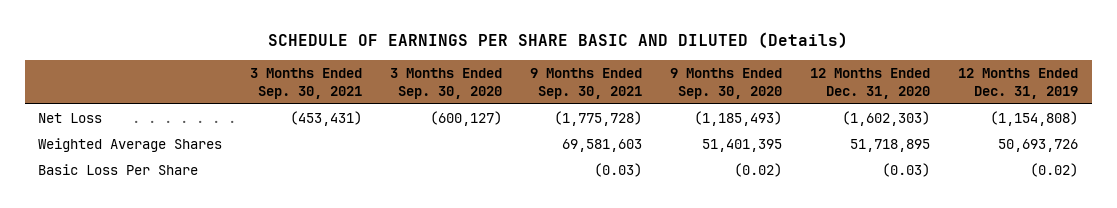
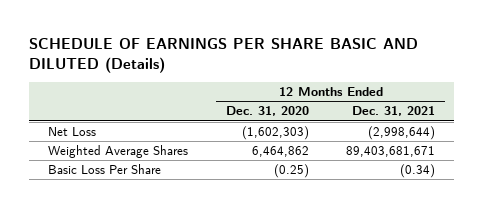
[250,68,363,99] 3 Months Ended Sep. 30, 2021 -> none
[390,68,503,99] 3 Months Ended Sep. 30, 2020 -> none
[530,68,643,99] 9 Months Ended Sep. 30, 2021 -> none
[670,68,783,99] 9 Months Ended Sep. 30, 2020 -> none
[958,68,1079,99] 12 Months Ended Dec. 31, 2019 -> none
none -> [352,106,436,117] Dec. 31, 2021
[850,139,931,153] 51,718,895 -> [251,146,309,158] 6,464,862
[882,163,931,178] (0.03) -> [273,164,309,179] (0.25)

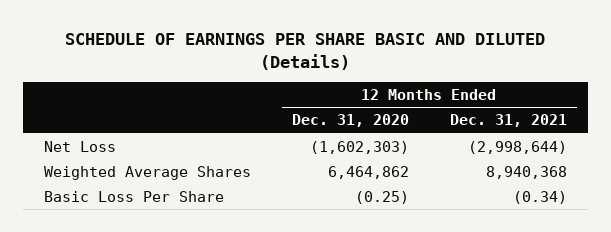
[346,146,436,158] 89,403,681,671 -> [486,165,568,179] 8,940,368

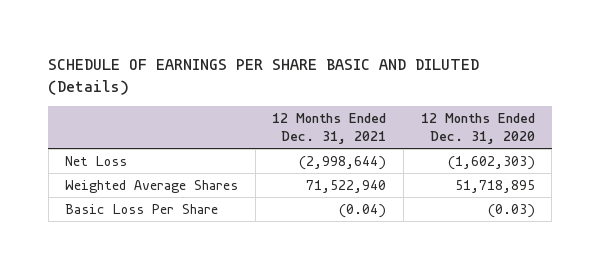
[327,165,409,179] 6,464,862 -> [454,179,535,193] 51,718,895
[486,165,568,179] 8,940,368 -> [306,179,387,193] 71,522,940
[354,190,409,204] (0.25) -> [487,203,535,218] (0.03)
[513,190,568,204] (0.34) -> [339,203,387,218] (0.04)

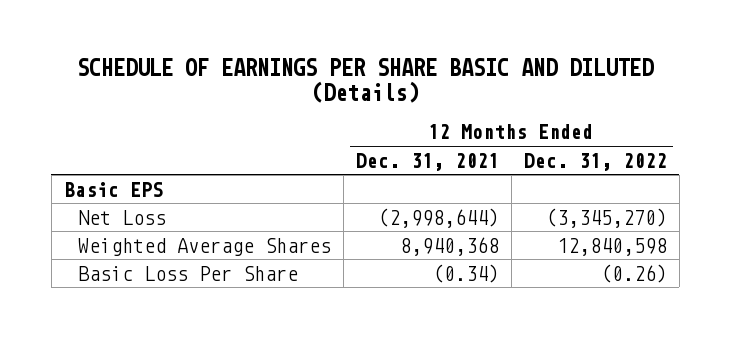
[420,112,535,145] 12 Months Ended Dec. 31, 2020 -> none
none -> [523,152,667,171] Dec. 31, 2022
none -> [63,181,163,197] Basic EPS
[306,179,387,193] 71,522,940 -> [399,236,499,256] 8,940,368
[339,203,387,218] (0.04) -> [432,263,499,283] (0.34)

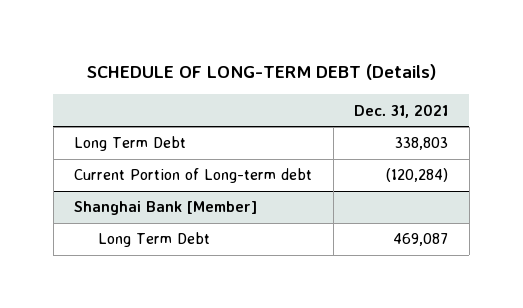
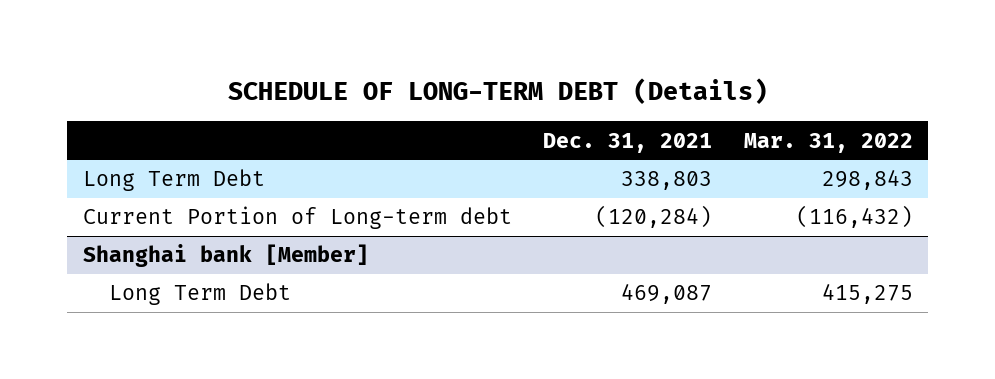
none -> [743,132,913,153] Mar. 31, 2022
[74,201,258,216] Shanghai Bank [Member] -> [82,244,369,268] Shanghai bank [Member]

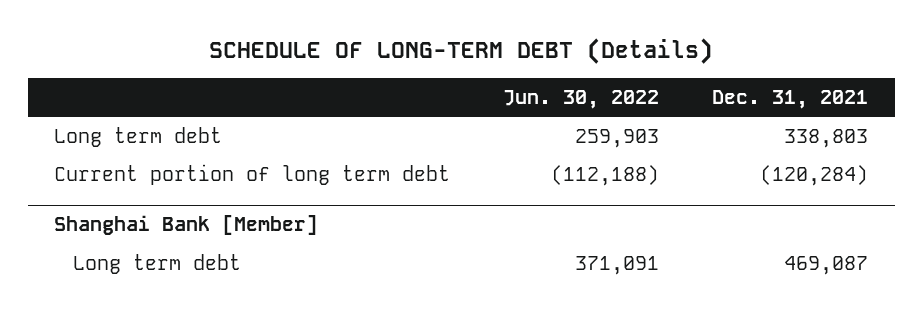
[743,132,913,153] Mar. 31, 2022 -> none
none -> [503,90,660,110] Jun. 30, 2022
[82,169,265,192] Long Term Debt -> [54,126,223,147] Long term debt
[82,206,512,230] Current Portion of Long-term debt -> [54,163,451,185] Current portion of long term debt
[82,244,369,268] Shanghai bank [Member] -> [54,215,319,236] Shanghai Bank [Member]
[108,283,291,306] Long Term Debt -> [72,253,241,274] Long term debt

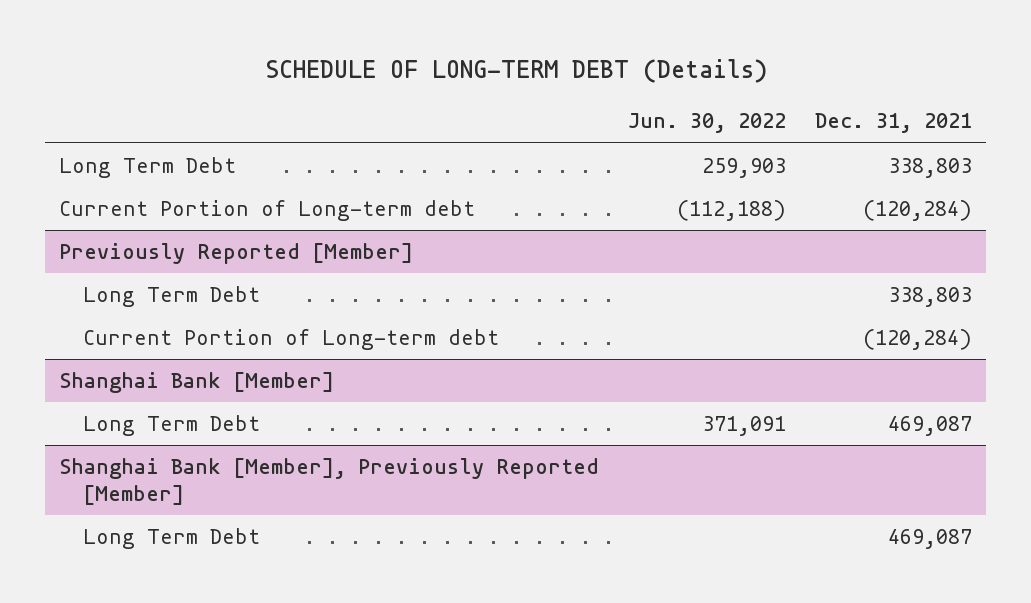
[54,126,223,147] Long term debt -> [59,157,237,179] Long Term Debt
[54,163,451,185] Current portion of long term debt -> [59,200,476,222] Current Portion of Long-term debt
none -> [59,243,414,265] Previously Reported [Member]
none -> [83,286,261,308] Long Term Debt
none -> [83,329,500,351] Current Portion of Long-term debt
[72,253,241,274] Long term debt -> [83,415,261,437] Long Term Debt
none -> [59,458,600,505] Shanghai Bank [Member], Previously Reported [Member]
none -> [83,528,261,550] Long Term Debt

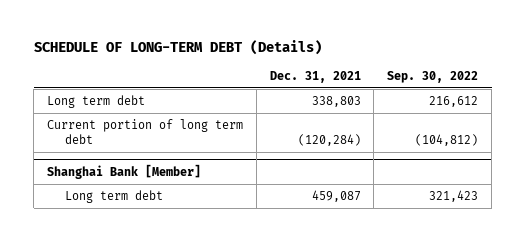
[628,113,787,134] Jun. 30, 2022 -> none
none -> [387,70,479,83] Sep. 30, 2022
[59,243,414,265] Previously Reported [Member] -> none
[83,286,261,308] Long Term Debt -> none
[83,329,500,351] Current Portion of Long-term debt -> none
[59,157,237,179] Long Term Debt -> [46,95,145,109] Long term debt
[59,200,476,222] Current Portion of Long-term debt -> [46,119,243,145] Current portion of long term debt
[59,458,600,505] Shanghai Bank [Member], Previously Reported [Member] -> none
[83,528,261,550] Long Term Debt -> none
[83,415,261,437] Long Term Debt -> [65,190,164,204] Long term debt
[887,416,972,437] 469,087 -> [311,190,361,203] 459,087

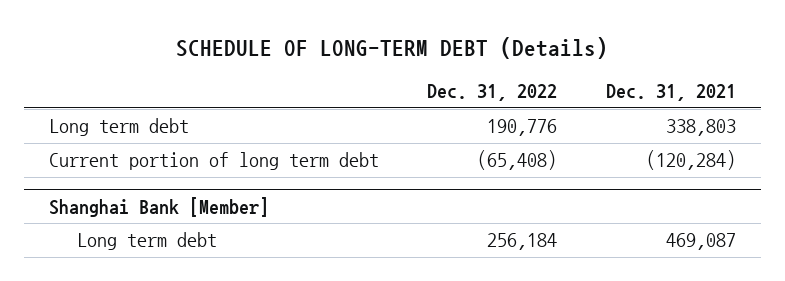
[387,70,479,83] Sep. 30, 2022 -> none
none -> [427,84,558,102] Dec. 31, 2022
[311,190,361,203] 459,087 -> [666,233,737,251] 469,087

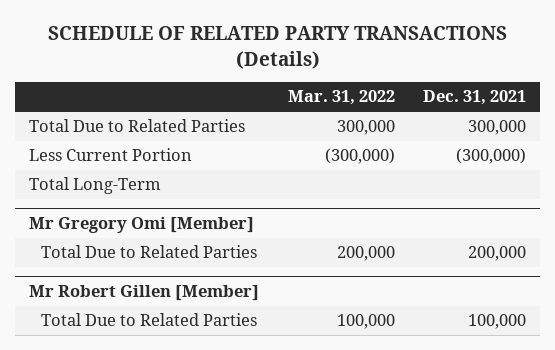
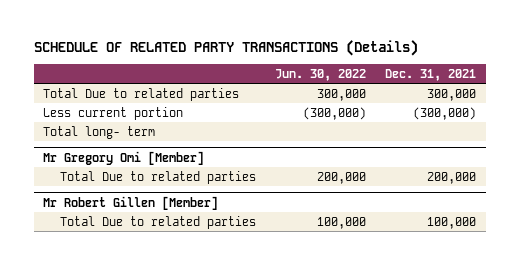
[287,90,395,106] Mar. 31, 2022 -> none
none -> [275,69,367,82] Jun. 30, 2022
[29,119,246,133] Total Due to Related Parties -> [43,87,240,101] Total Due to related parties
[29,148,193,162] Less Current Portion -> [43,106,184,120] Less current portion
[29,177,162,195] Total Long-Term -> [43,125,156,139] Total long- term
[40,245,257,259] Total Due to Related Parties -> [60,170,257,184] Total Due to related parties
[40,313,257,327] Total Due to Related Parties -> [60,215,257,229] Total Due to related parties

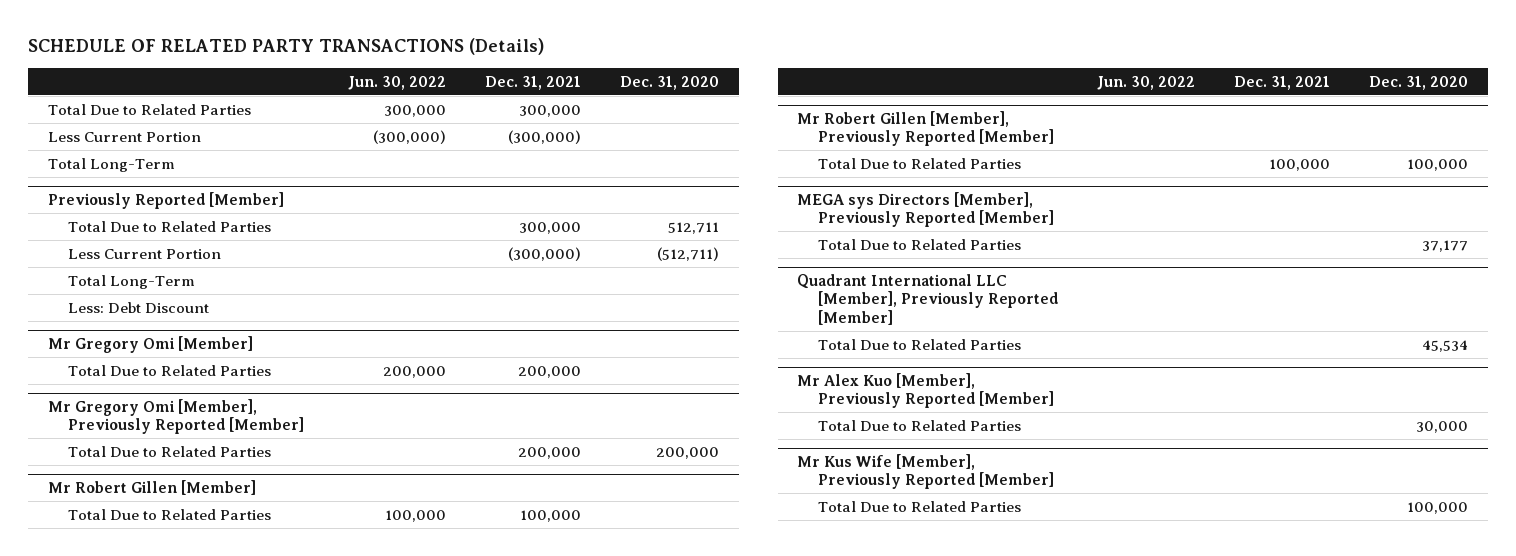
none -> [620,75,720,90] Dec. 31, 2020
[43,87,240,101] Total Due to related parties -> [47,103,251,115] Total Due to Related Parties
[43,106,184,120] Less current portion -> [47,131,201,142] Less Current Portion
[43,125,156,139] Total long- term -> [47,157,175,172] Total Long-Term
none -> [47,191,284,209] Previously Reported [Member]
none -> [68,220,272,232] Total Due to Related Parties
none -> [68,248,222,259] Less Current Portion
none -> [68,274,196,289] Total Long-Term
none -> [68,301,210,313] Less: Debt Discount
[60,170,257,184] Total Due to related parties -> [68,364,272,376] Total Due to Related Parties
none -> [47,398,305,435] Mr Gregory Omi [Member], Previously Reported [Member]
none -> [68,445,272,457] Total Due to Related Parties
[60,215,257,229] Total Due to related parties -> [68,508,272,520] Total Due to Related Parties
none -> [797,110,1054,147] Mr Robert Gillen [Member], Previously Reported [Member]
none -> [817,157,1021,169] Total Due to Related Parties
none -> [797,191,1054,228] MEGA sys Directors [Member], Previously Reported [Member]
none -> [817,238,1021,250] Total Due to Related Parties
none -> [797,273,1058,325] Quadrant International LLC [Member], Previously Reported [Member]
none -> [817,338,1021,350] Total Due to Related Parties
none -> [797,372,1054,409] Mr Alex Kuo [Member], Previously Reported [Member]
none -> [817,419,1021,431] Total Due to Related Parties
none -> [797,453,1054,490] Mr Kus Wife [Member], Previously Reported [Member]
none -> [817,500,1021,512] Total Due to Related Parties

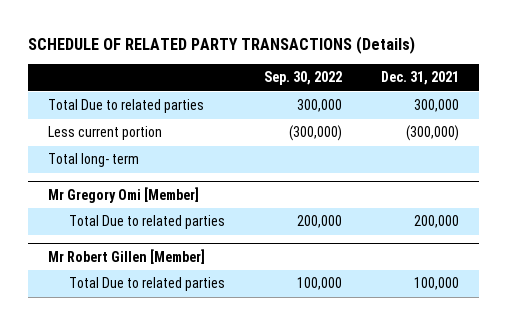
[347,75,446,90] Jun. 30, 2022 -> none
[620,75,720,90] Dec. 31, 2020 -> none
none -> [263,71,342,86] Sep. 30, 2022
[47,191,284,209] Previously Reported [Member] -> none
[68,220,272,232] Total Due to Related Parties -> none
[68,248,222,259] Less Current Portion -> none
[68,274,196,289] Total Long-Term -> none
[68,301,210,313] Less: Debt Discount -> none
[47,103,251,115] Total Due to Related Parties -> [47,99,204,114] Total Due to related parties
[47,131,201,142] Less Current Portion -> [47,126,162,141] Less current portion
[47,157,175,172] Total Long-Term -> [47,153,139,168] Total long- term
[47,398,305,435] Mr Gregory Omi [Member], Previously Reported [Member] -> none
[68,445,272,457] Total Due to Related Parties -> none
[68,364,272,376] Total Due to Related Parties -> [68,215,225,230] Total Due to related parties
[797,110,1054,147] Mr Robert Gillen [Member], Previously Reported [Member] -> none
[817,157,1021,169] Total Due to Related Parties -> none
[797,191,1054,228] MEGA sys Directors [Member], Previously Reported [Member] -> none
[817,238,1021,250] Total Due to Related Parties -> none
[797,273,1058,325] Quadrant International LLC [Member], Previously Reported [Member] -> none
[817,338,1021,350] Total Due to Related Parties -> none
[797,372,1054,409] Mr Alex Kuo [Member], Previously Reported [Member] -> none
[817,419,1021,431] Total Due to Related Parties -> none
[797,453,1054,490] Mr Kus Wife [Member], Previously Reported [Member] -> none
[817,500,1021,512] Total Due to Related Parties -> none
[68,508,272,520] Total Due to Related Parties -> [68,277,225,292] Total Due to related parties

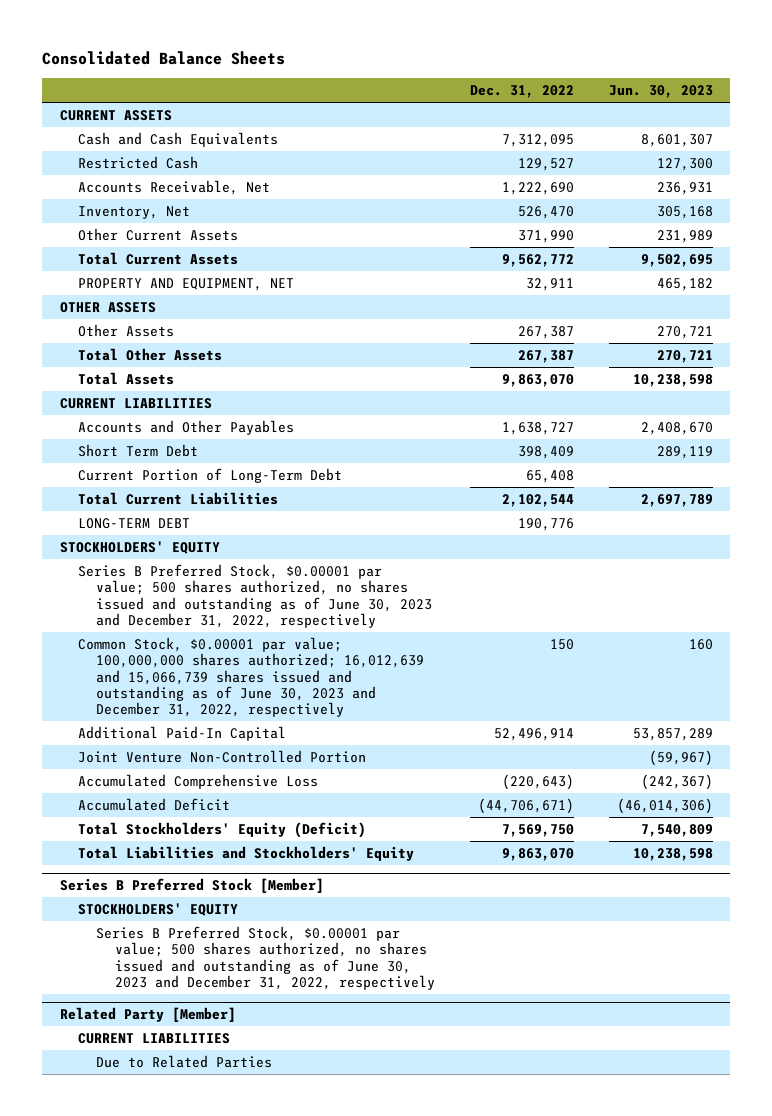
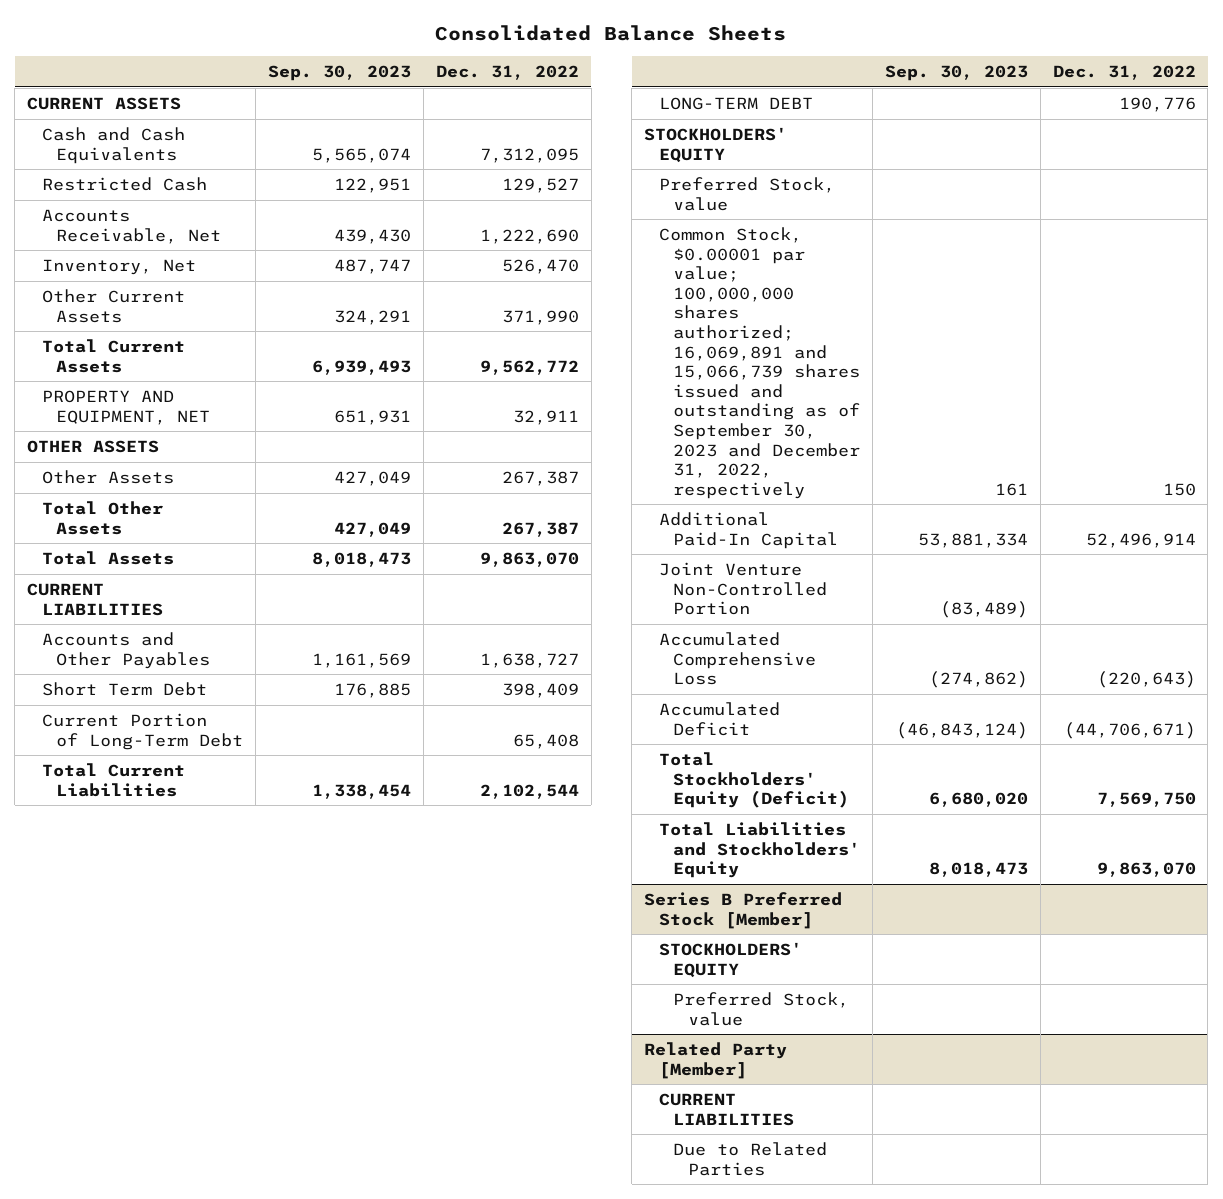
[608,84,713,98] Jun. 30, 2023 -> none
none -> [268,65,412,82] Sep. 30, 2023
[78,563,433,628] Series B Preferred Stock, $0.00001 par value; 500 shares authorized, no shares issued and outstanding as of June 30, 2023 and December 31, 2022, respectively -> [658,176,835,211] Preferred Stock, value
[78,636,425,718] Common Stock, $0.00001 par value; 100,000,000 shares authorized; 16,012,639 and 15,066,739 shares issued and outstanding as of June 30, 2023 and December 31, 2022, respectively -> [658,226,861,499] Common Stock, $0.00001 par value; 100,000,000 shares authorized; 16,069,891 and 15,066,739 shares issued and outstanding as of September 30, 2023 and December 31, 2022, respectively
[96,925,435,990] Series B Preferred Stock, $0.00001 par value; 500 shares authorized, no shares issued and outstanding as of June 30, 2023 and December 31, 2022, respectively -> [673,991,850,1026] Preferred Stock, value

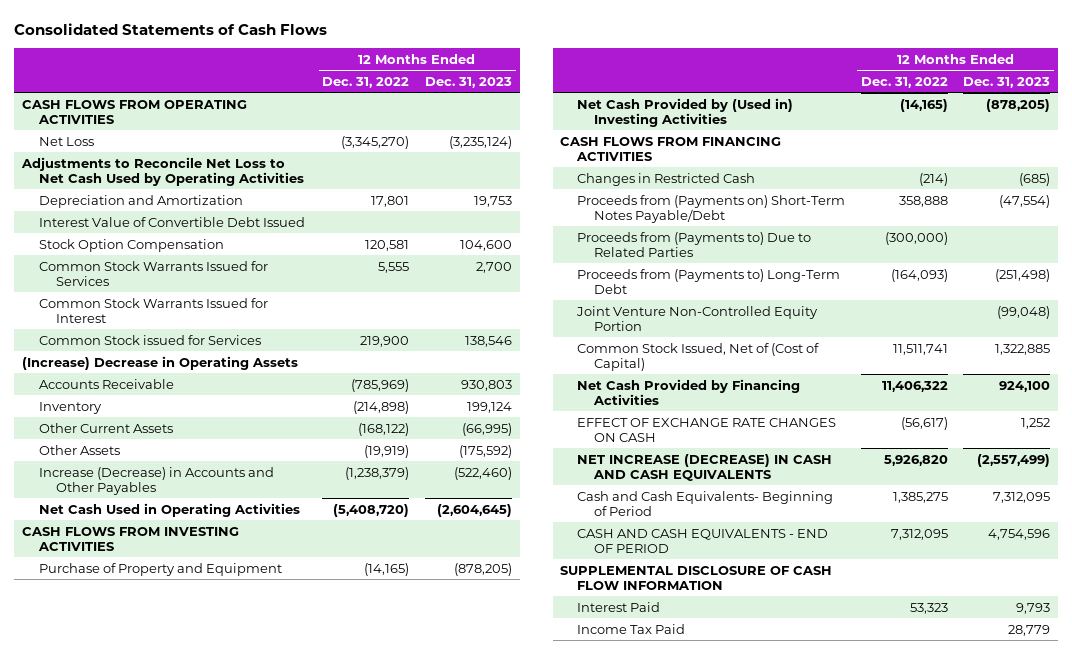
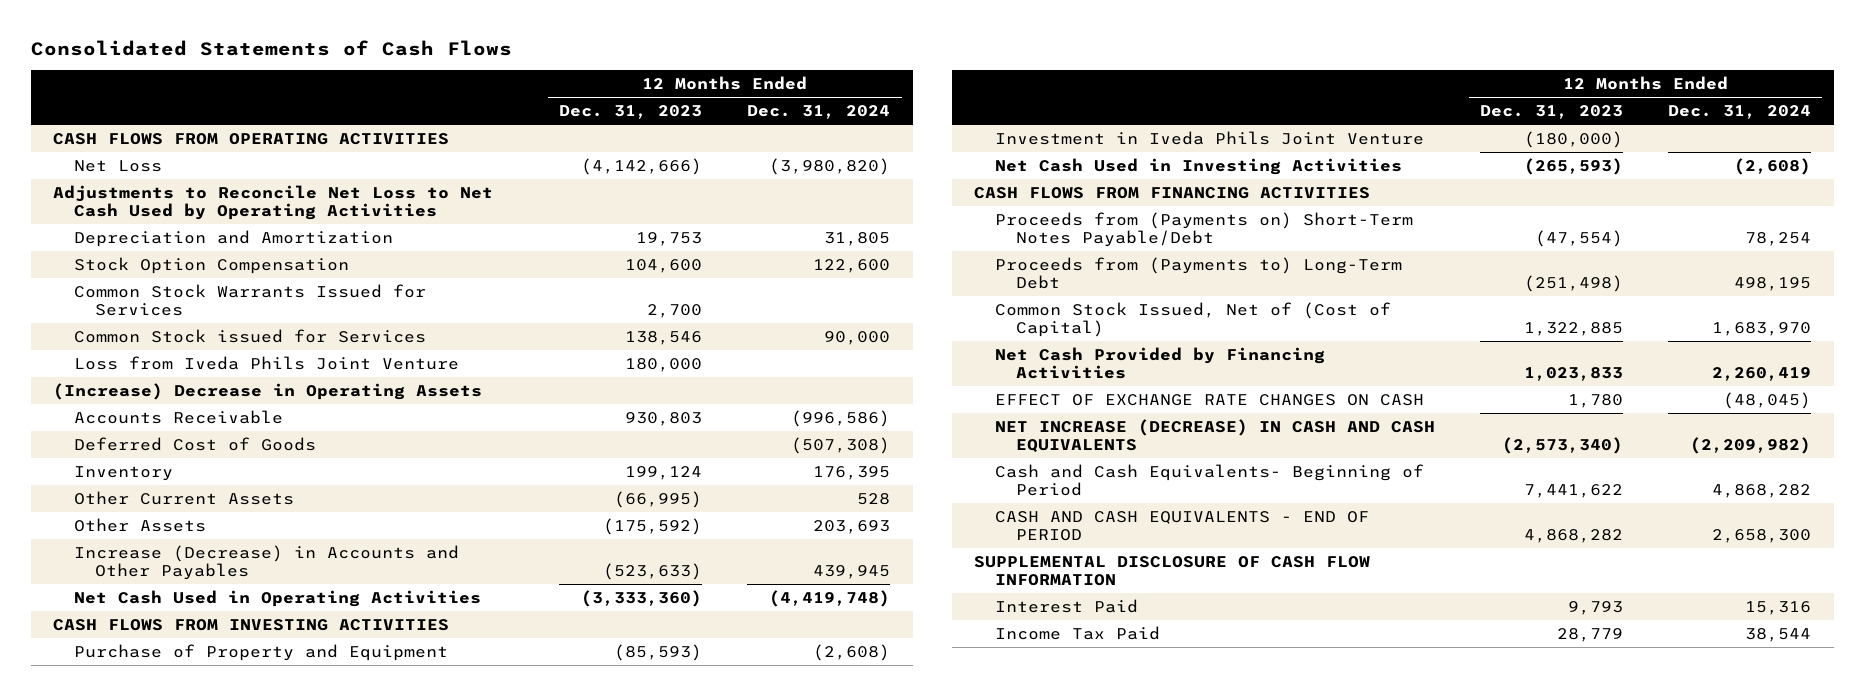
[322,76,410,88] Dec. 31, 2022 -> none
none -> [747,105,891,120] Dec. 31, 2024
[448,135,512,149] (3,235,124) -> [581,157,703,175] (4,142,666)
[38,216,305,227] Interest Value of Convertible Debt Issued -> none
[38,297,268,323] Common Stock Warrants Issued for Interest -> none
none -> [73,355,459,370] Loss from Iveda Phils Joint Venture
none -> [73,436,316,451] Deferred Cost of Goods
[453,466,512,480] (522,460) -> [603,563,703,581] (523,633)
[436,503,512,517] (2,604,645) -> [581,589,703,607] (3,333,360)
[453,562,512,576] (878,205) -> [614,643,703,661] (85,593)
none -> [994,130,1424,145] Investment in Iveda Phils Joint Venture
[577,97,794,127] Net Cash Provided by (Used in) Investing Activities -> [994,157,1402,175] Net Cash Used in Investing Activities
[986,98,1051,112] (878,205) -> [1523,157,1623,175] (265,593)
[577,172,756,186] Changes in Restricted Cash -> none
[577,231,812,257] Proceeds from (Payments to) Due to Related Parties -> none
[576,305,819,331] Joint Venture Non-Controlled Equity Portion -> none
[999,380,1051,392] 924,100 -> [1523,367,1623,382] 1,023,833
[1021,417,1051,429] 1,252 -> [1567,393,1623,408] 1,780
[977,453,1051,467] (2,557,499) -> [1501,437,1623,455] (2,573,340)
[993,491,1051,503] 7,312,095 -> [1523,484,1623,499] 7,441,622
[988,528,1051,540] 4,754,596 -> [1523,529,1623,544] 4,868,282

